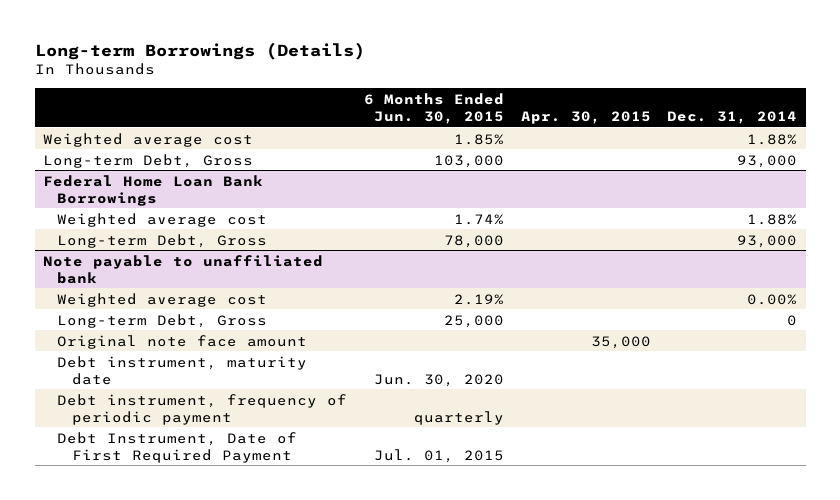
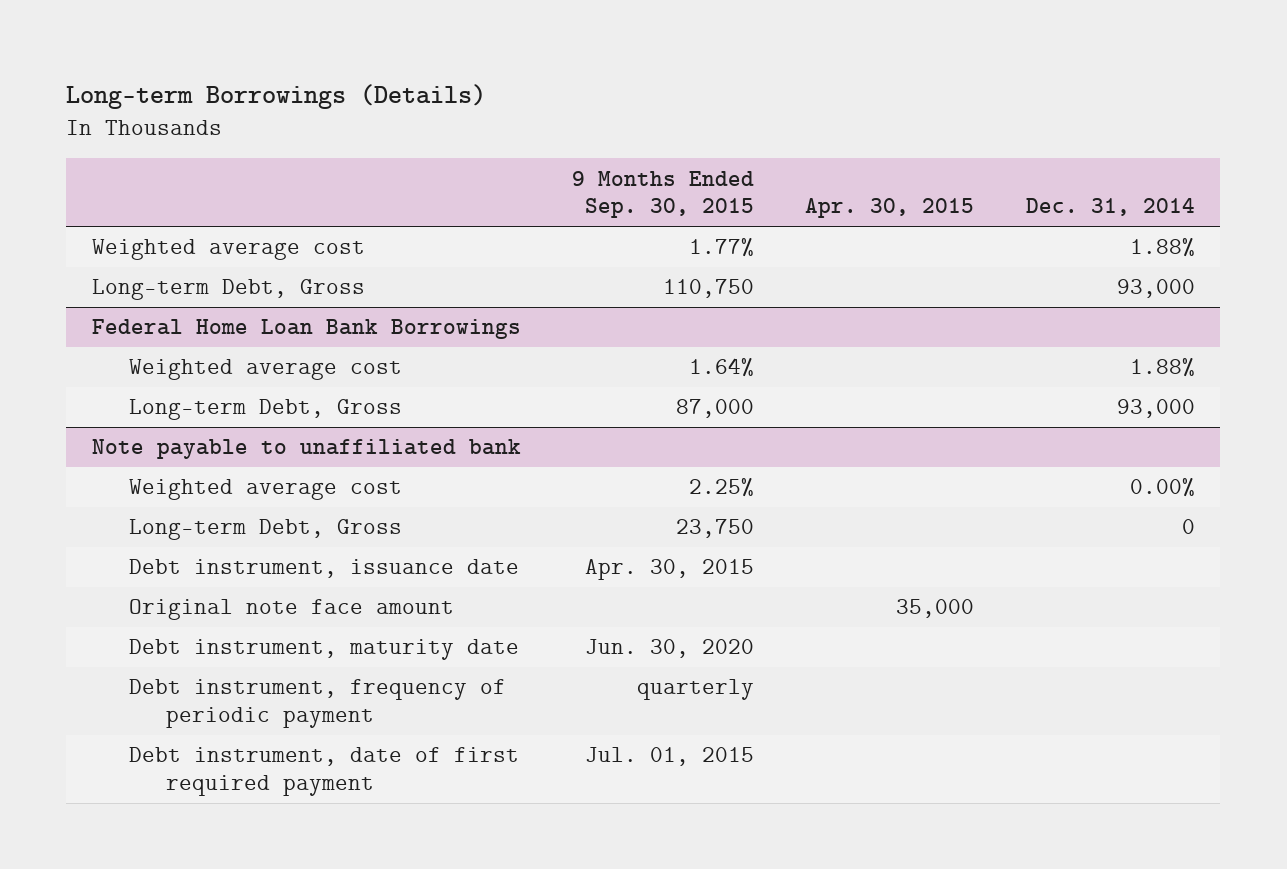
[364,92,505,124] 6 Months Ended Jun. 30, 2015 -> none
none -> [572,170,755,219] 9 Months Ended Sep. 30, 2015
none -> [129,559,520,579] Debt instrument, issuance date
[57,431,298,463] Debt Instrument, Date of First Required Payment -> [129,747,520,796] Debt instrument, date of first required payment

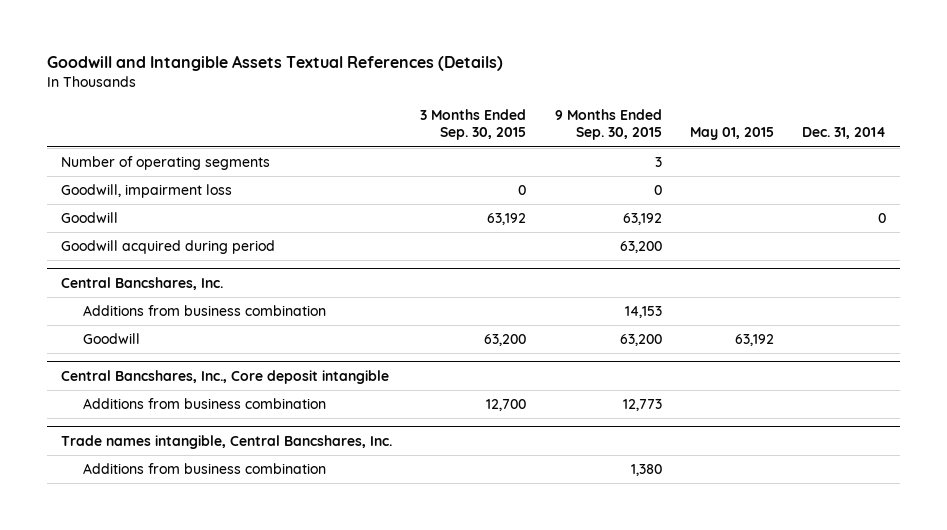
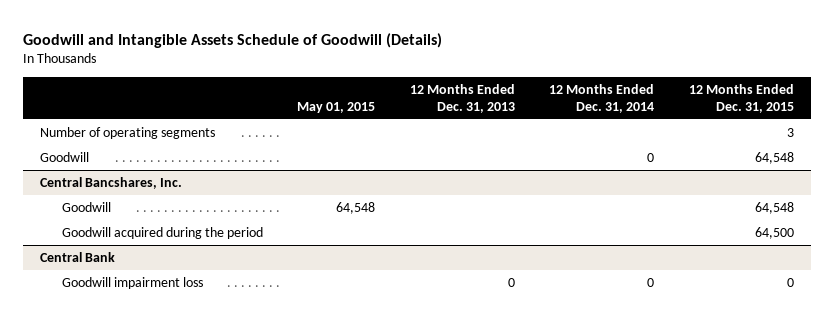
[46,55,503,72] Goodwill and Intangible Assets Textual References (Details) -> [23,32,443,48] Goodwill and Intangible Assets Schedule of Goodwill (Details)
[420,108,527,141] 3 Months Ended Sep. 30, 2015 -> none
[554,108,662,141] 9 Months Ended Sep. 30, 2015 -> none
[802,127,887,140] Dec. 31, 2014 -> none
none -> [409,83,515,113] 12 Months Ended Dec. 31, 2013
none -> [549,83,655,113] 12 Months Ended Dec. 31, 2014
none -> [688,83,794,113] 12 Months Ended Dec. 31, 2015
[60,183,232,198] Goodwill, impairment loss -> none
[60,239,275,254] Goodwill acquired during period -> none
[83,304,327,316] Additions from business combination -> none
[60,369,389,384] Central Bancshares, Inc., Core deposit intangible -> none
[83,397,327,409] Additions from business combination -> none
[60,434,392,449] Trade names intangible, Central Bancshares, Inc. -> none
[83,462,327,474] Additions from business combination -> none
[734,333,774,346] 63,192 -> [336,201,376,214] 64,548
none -> [61,226,263,239] Goodwill acquired during the period
none -> [40,251,116,262] Central Bank
none -> [61,276,203,289] Goodwill impairment loss

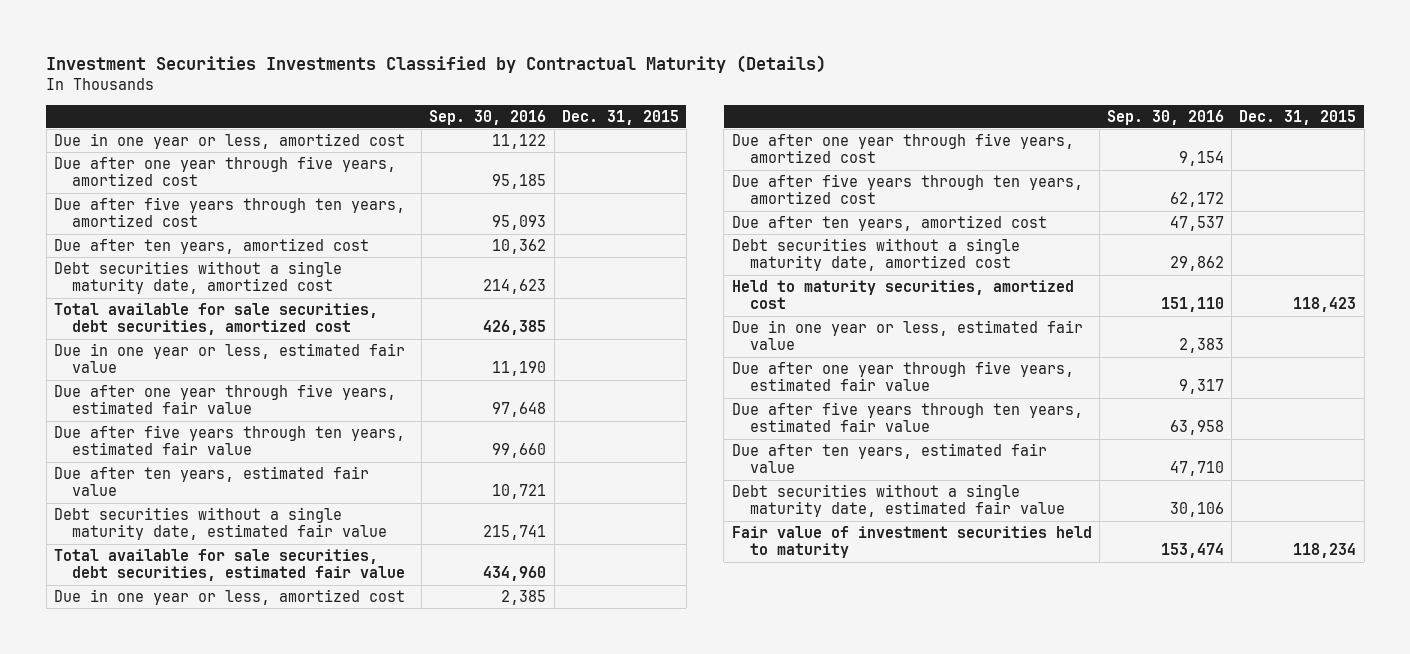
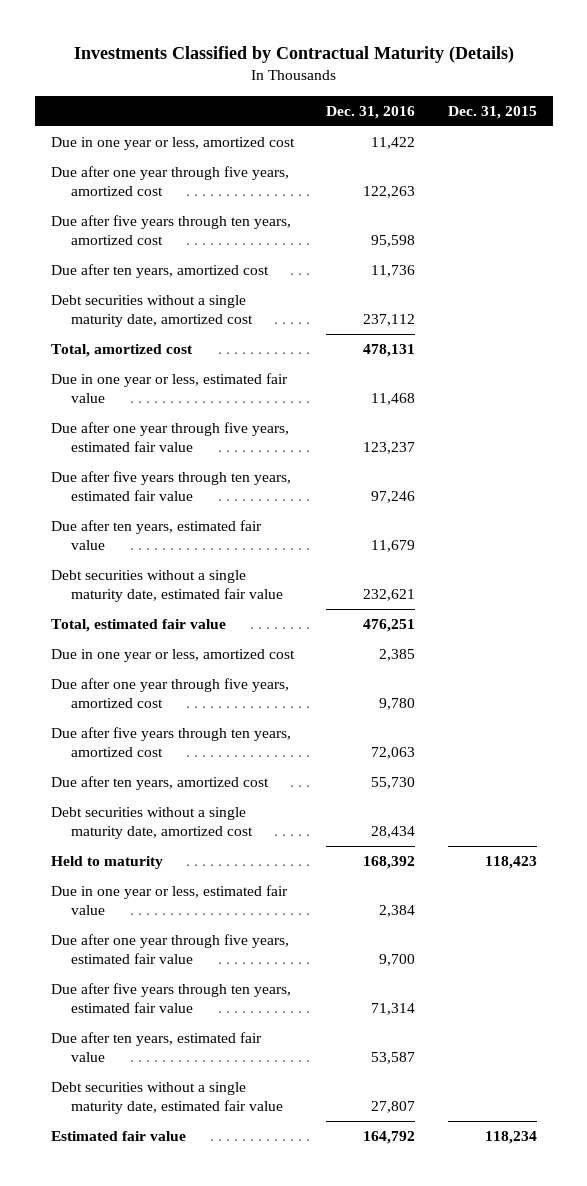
[46,54,827,73] Investment Securities Investments Classified by Contractual Maturity (Details) -> [73,46,514,64] Investments Classified by Contractual Maturity (Details)
[429,109,547,125] Sep. 30, 2016 -> none
none -> [326,105,416,119] Dec. 31, 2016
[53,303,378,336] Total available for sale securities, debt securities, amortized cost -> [50,343,193,357] Total, amortized cost
[53,549,406,582] Total available for sale securities, debt securities, estimated fair value -> [50,618,226,632] Total, estimated fair value
[731,280,1074,310] Held to maturity securities, amortized cost -> [50,855,163,869] Held to maturity
[731,526,1092,559] Fair value of investment securities held to maturity -> [50,1130,186,1141] Estimated fair value

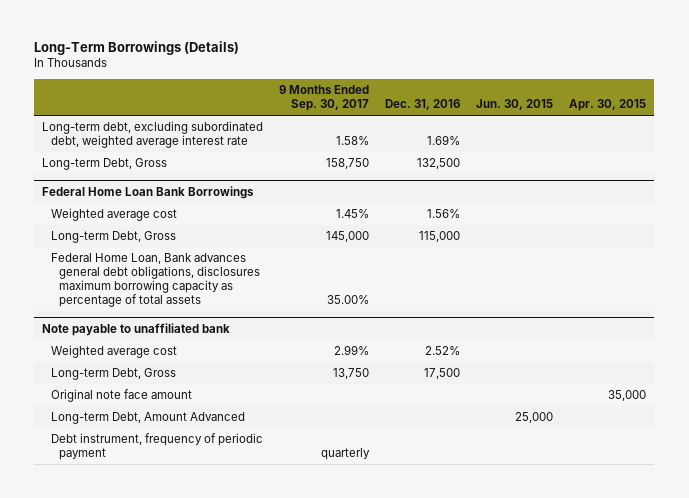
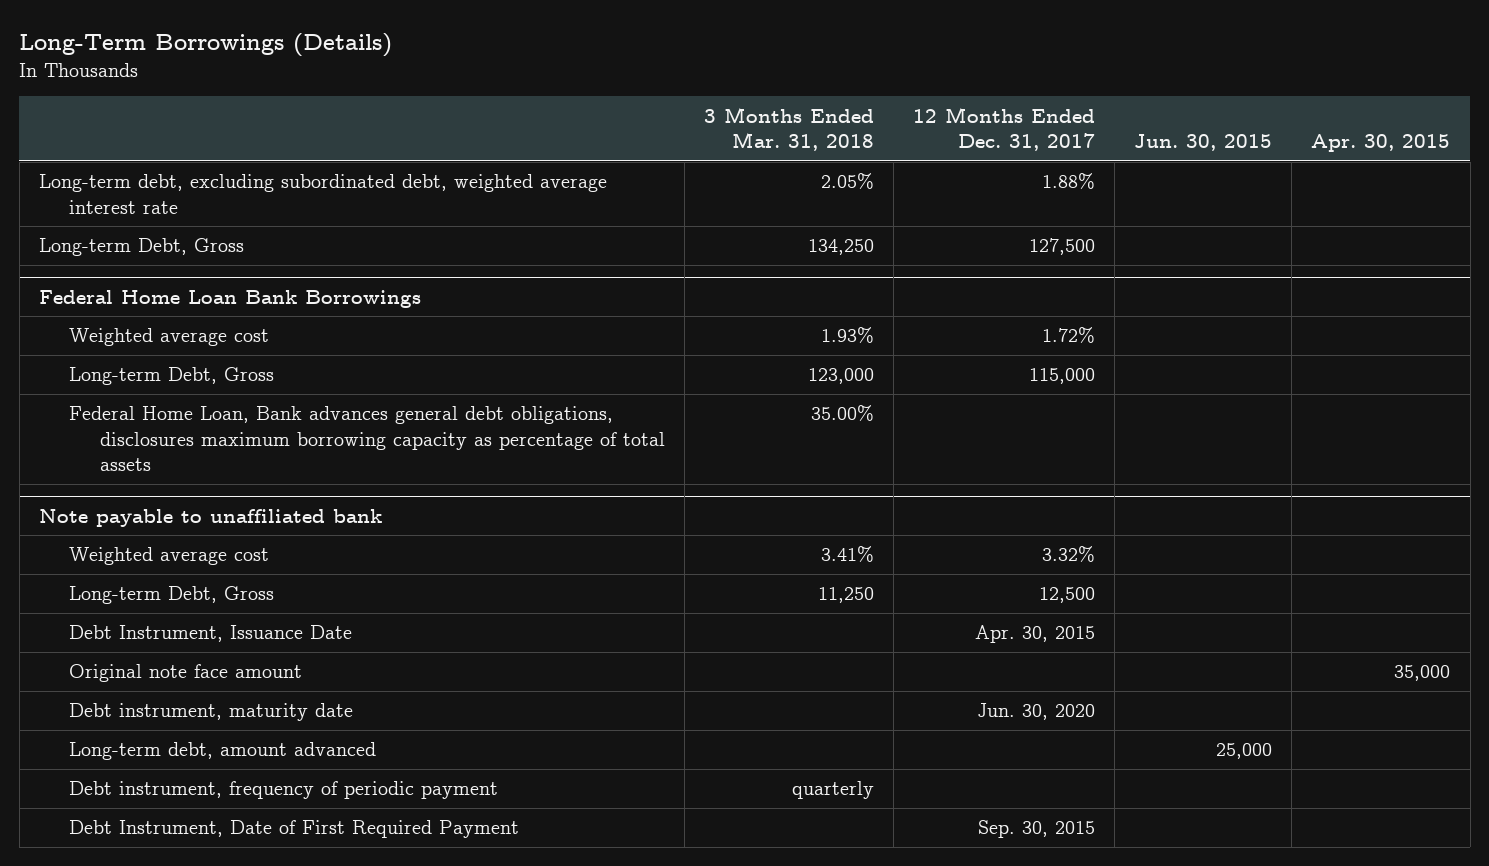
[279,84,370,111] 9 Months Ended Sep. 30, 2017 -> none
[385,98,461,110] Dec. 31, 2016 -> none
none -> [704,106,875,152] 3 Months Ended Mar. 31, 2018
none -> [913,106,1096,152] 12 Months Ended Dec. 31, 2017
none -> [69,625,353,643] Debt Instrument, Issuance Date
none -> [69,703,354,722] Debt instrument, maturity date
[50,412,245,425] Long-term Debt, Amount Advanced -> [69,742,377,761] Long-term debt, amount advanced
none -> [69,820,520,839] Debt Instrument, Date of First Required Payment

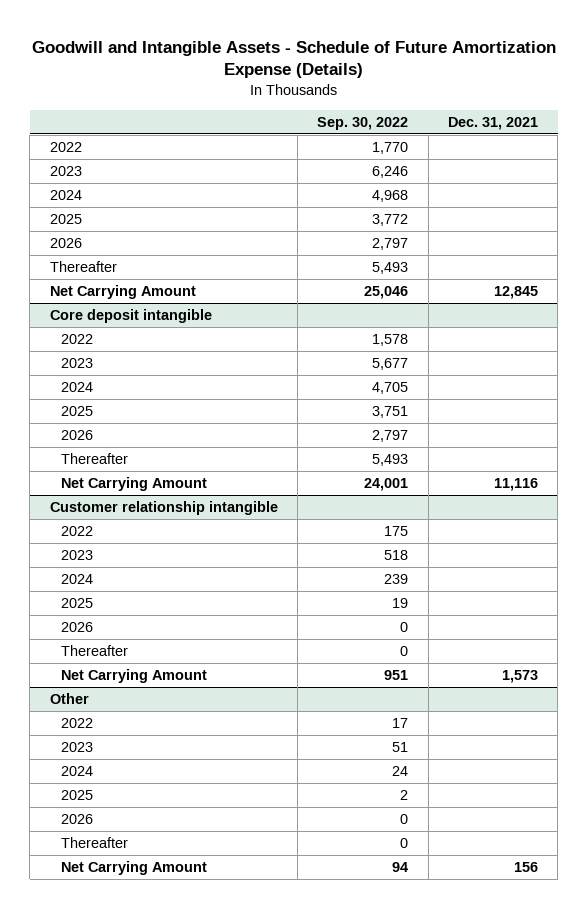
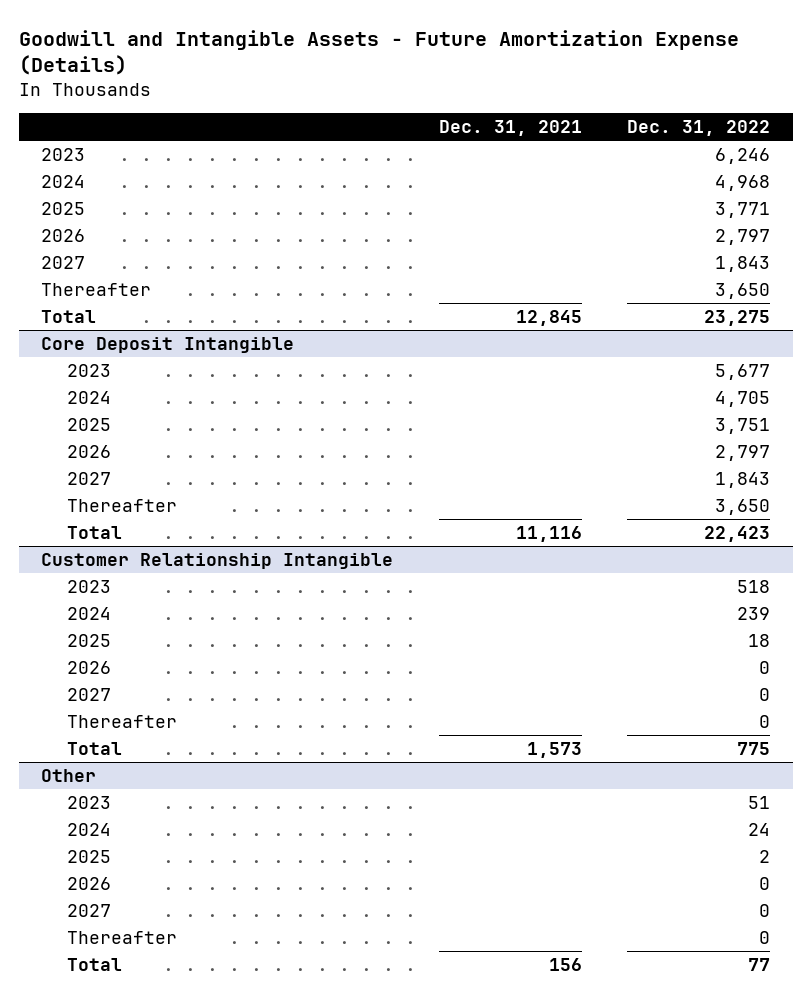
[31,40,556,79] Goodwill and Intangible Assets - Schedule of Future Amortization Expense (Details) -> [18,29,739,76] Goodwill and Intangible Assets - Future Amortization Expense (Details)
[317,116,409,130] Sep. 30, 2022 -> none
none -> [626,120,770,137] Dec. 31, 2022
[49,142,82,153] 2022 -> none
none -> [41,255,86,269] 2027
[61,334,94,345] 2022 -> none
[49,285,196,300] Net Carrying Amount -> [41,309,97,323] Total
[49,309,212,324] Core deposit intangible -> [41,336,295,353] Core Deposit Intangible
none -> [67,471,112,485] 2027
[61,526,94,537] 2022 -> none
[61,477,208,492] Net Carrying Amount -> [67,525,123,539] Total
[49,501,278,516] Customer relationship intangible -> [41,552,394,569] Customer Relationship Intangible
none -> [67,687,112,701] 2027
[61,669,208,684] Net Carrying Amount -> [67,741,123,755] Total
[61,718,94,729] 2022 -> none
none -> [67,903,112,917] 2027
[61,861,208,876] Net Carrying Amount -> [67,957,123,971] Total

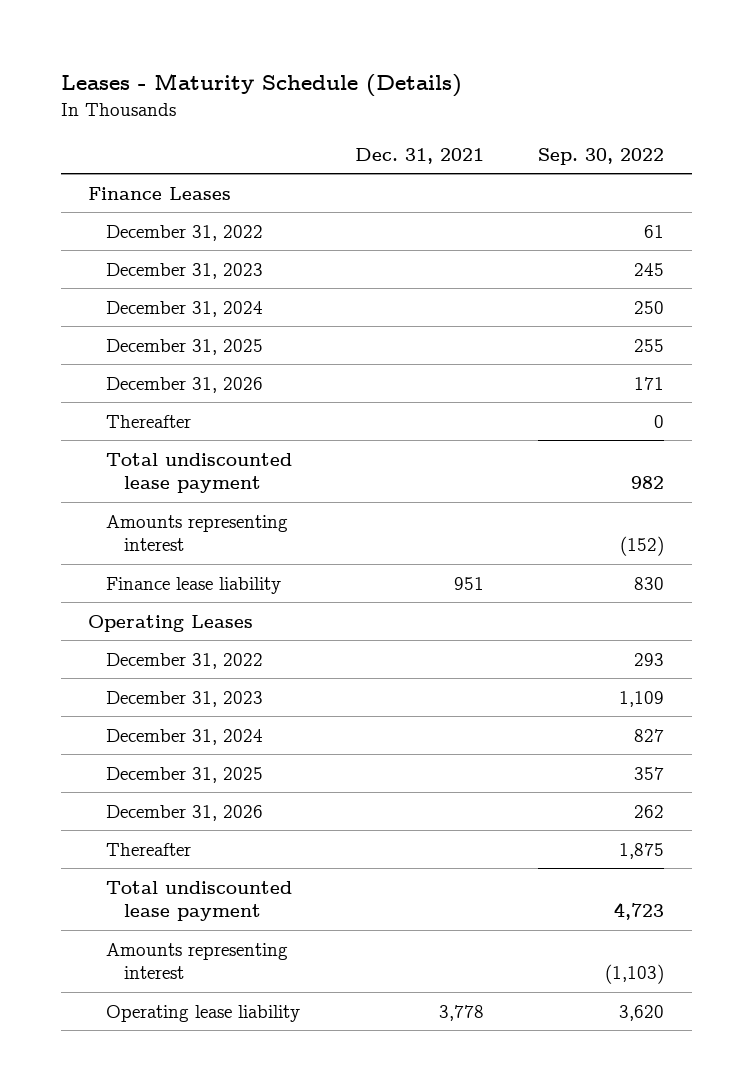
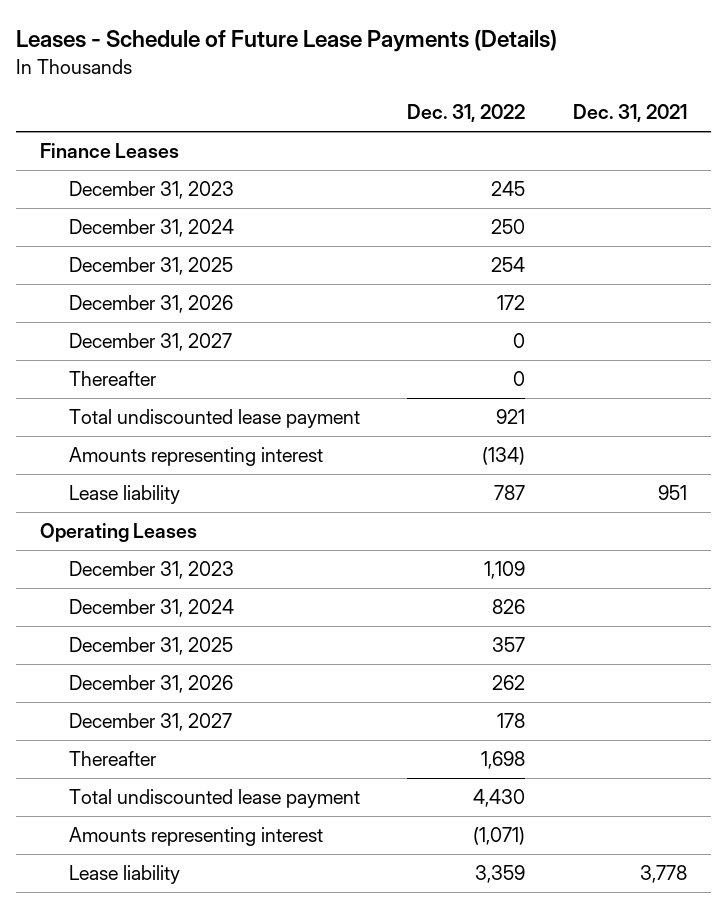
[60,73,462,98] Leases - Maturity Schedule (Details) -> [16,29,558,52] Leases - Schedule of Future Lease Payments (Details)
[538,147,665,165] Sep. 30, 2022 -> none
none -> [407,104,526,123] Dec. 31, 2022
[106,224,264,241] December 31, 2022 -> none
none -> [68,333,232,352] December 31, 2027
[106,576,282,594] Finance lease liability -> [68,485,180,505] Lease liability
[106,652,264,669] December 31, 2022 -> none
none -> [68,713,232,732] December 31, 2027
[106,1004,301,1022] Operating lease liability -> [68,865,180,885] Lease liability

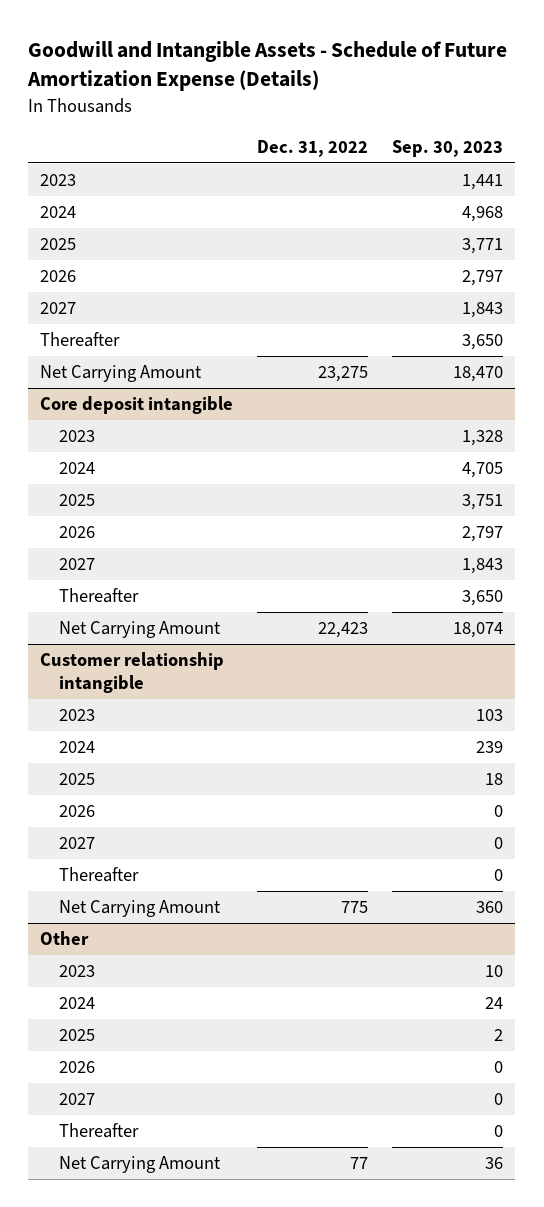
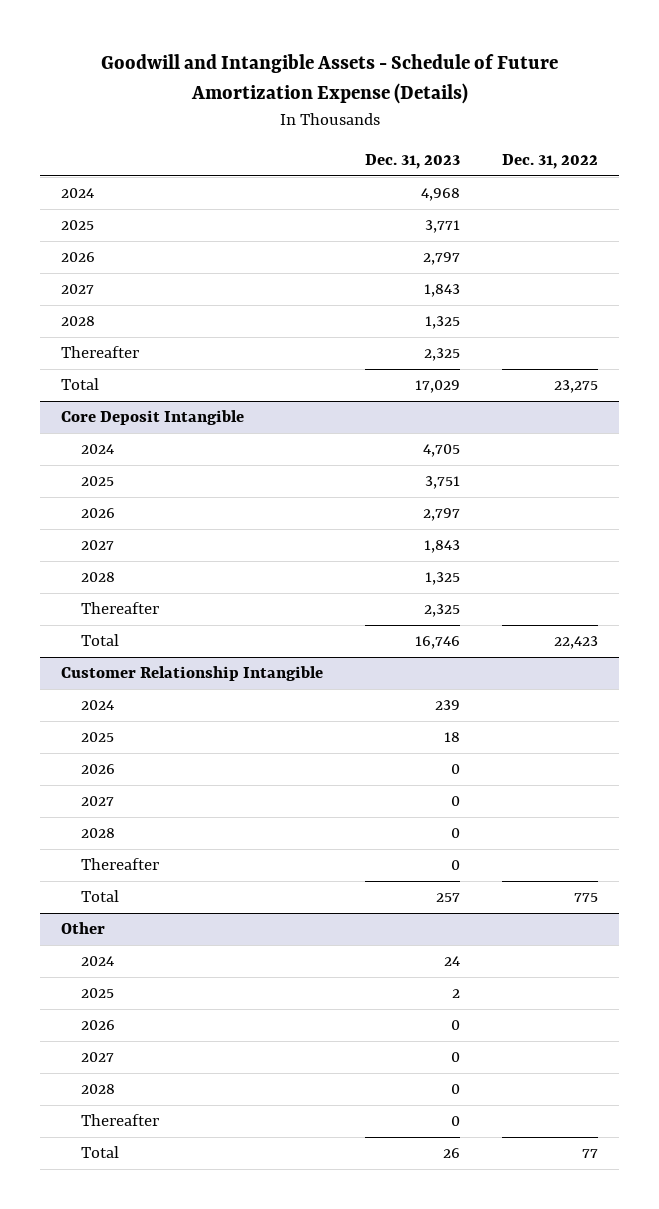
[392,139,504,157] Sep. 30, 2023 -> none
none -> [365,154,461,170] Dec. 31, 2023
[40,174,77,187] 2023 -> none
none -> [60,316,95,327] 2028
[58,430,95,443] 2023 -> none
[40,365,203,383] Net Carrying Amount -> [60,378,99,391] Total
[40,396,234,415] Core deposit intangible -> [60,410,244,426] Core Deposit Intangible
none -> [80,572,115,583] 2028
[58,709,95,722] 2023 -> none
[58,621,221,639] Net Carrying Amount -> [80,634,119,647] Total
[40,652,225,694] Customer relationship intangible -> [60,666,323,682] Customer Relationship Intangible
none -> [80,828,115,839] 2028
[58,900,221,918] Net Carrying Amount -> [80,890,119,903] Total
[58,965,95,978] 2023 -> none
none -> [80,1084,115,1095] 2028
[58,1156,221,1174] Net Carrying Amount -> [80,1146,119,1159] Total

